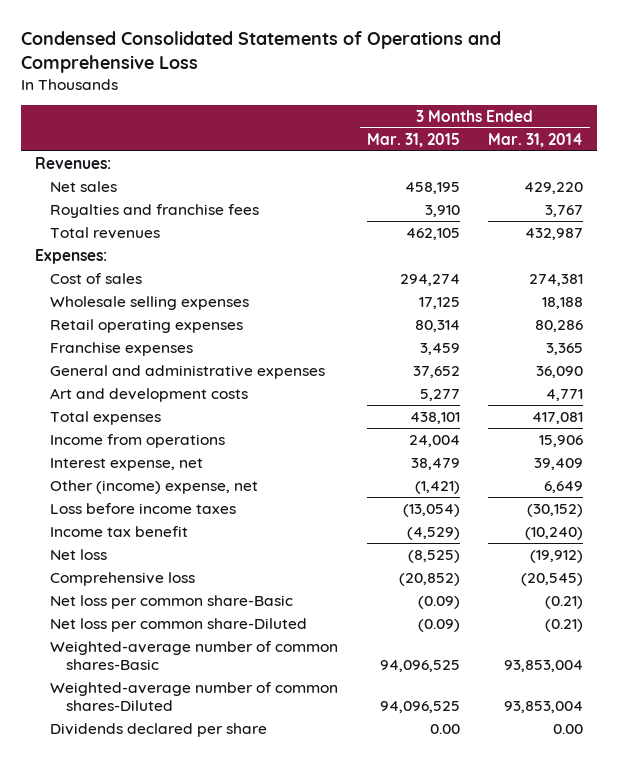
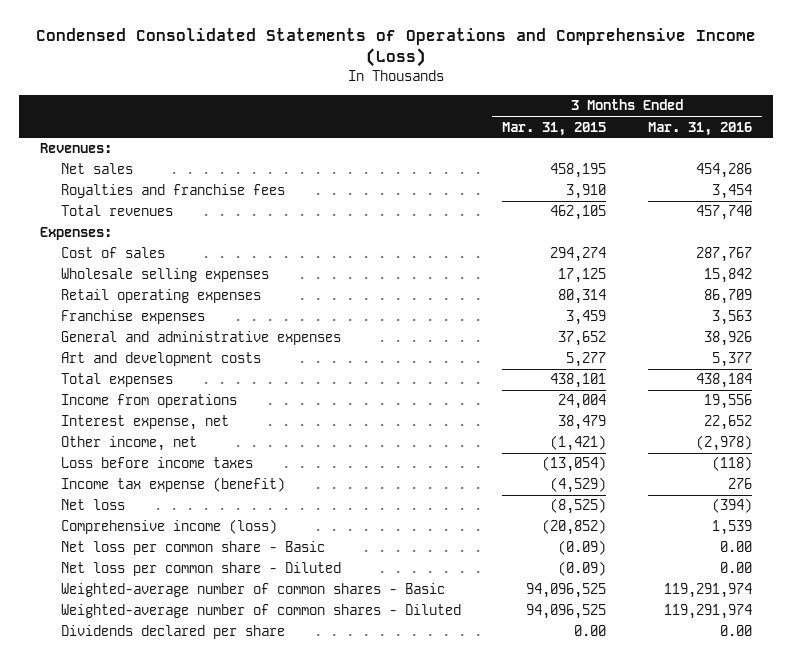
[20,30,501,73] Condensed Consolidated Statements of Operations and Comprehensive Loss -> [35,27,756,68] Condensed Consolidated Statements of Operations and Comprehensive Income (Loss)
[487,132,583,147] Mar. 31, 2014 -> none
none -> [647,121,752,136] Mar. 31, 2016
[50,479,259,494] Other (income) expense, net -> [60,436,197,452] Other income, net
[50,525,189,537] Income tax benefit -> [60,477,285,493] Income tax expense (benefit)
[50,571,196,586] Comprehensive loss -> [60,519,277,535] Comprehensive income (loss)
[50,594,294,609] Net loss per common share-Basic -> [60,541,325,556] Net loss per common share - Basic
[50,617,308,632] Net loss per common share-Diluted -> [60,562,341,577] Net loss per common share - Diluted
[50,640,339,670] Weighted-average number of common shares-Basic -> [60,583,445,598] Weighted-average number of common shares - Basic
[50,681,339,711] Weighted-average number of common shares-Diluted -> [60,604,461,619] Weighted-average number of common shares - Diluted

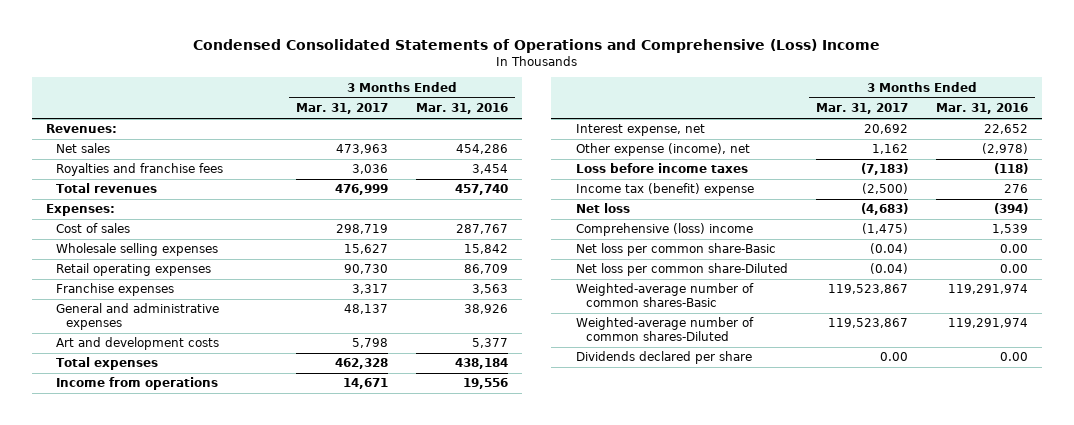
[35,27,756,68] Condensed Consolidated Statements of Operations and Comprehensive Income (Loss) -> [192,39,880,54] Condensed Consolidated Statements of Operations and Comprehensive (Loss) Income
[502,121,607,136] Mar. 31, 2015 -> none
none -> [296,103,389,115] Mar. 31, 2017
[60,436,197,452] Other income, net -> [575,143,750,157] Other expense (income), net
[60,477,285,493] Income tax expense (benefit) -> [575,183,754,197] Income tax (benefit) expense
[60,519,277,535] Comprehensive income (loss) -> [575,223,753,237] Comprehensive (loss) income
[60,541,325,556] Net loss per common share - Basic -> [575,243,776,257] Net loss per common share-Basic
[60,562,341,577] Net loss per common share - Diluted -> [575,263,788,277] Net loss per common share-Diluted
[60,583,445,598] Weighted-average number of common shares - Basic -> [575,283,754,308] Weighted-average number of common shares-Basic
[60,604,461,619] Weighted-average number of common shares - Diluted -> [575,317,754,342] Weighted-average number of common shares-Diluted

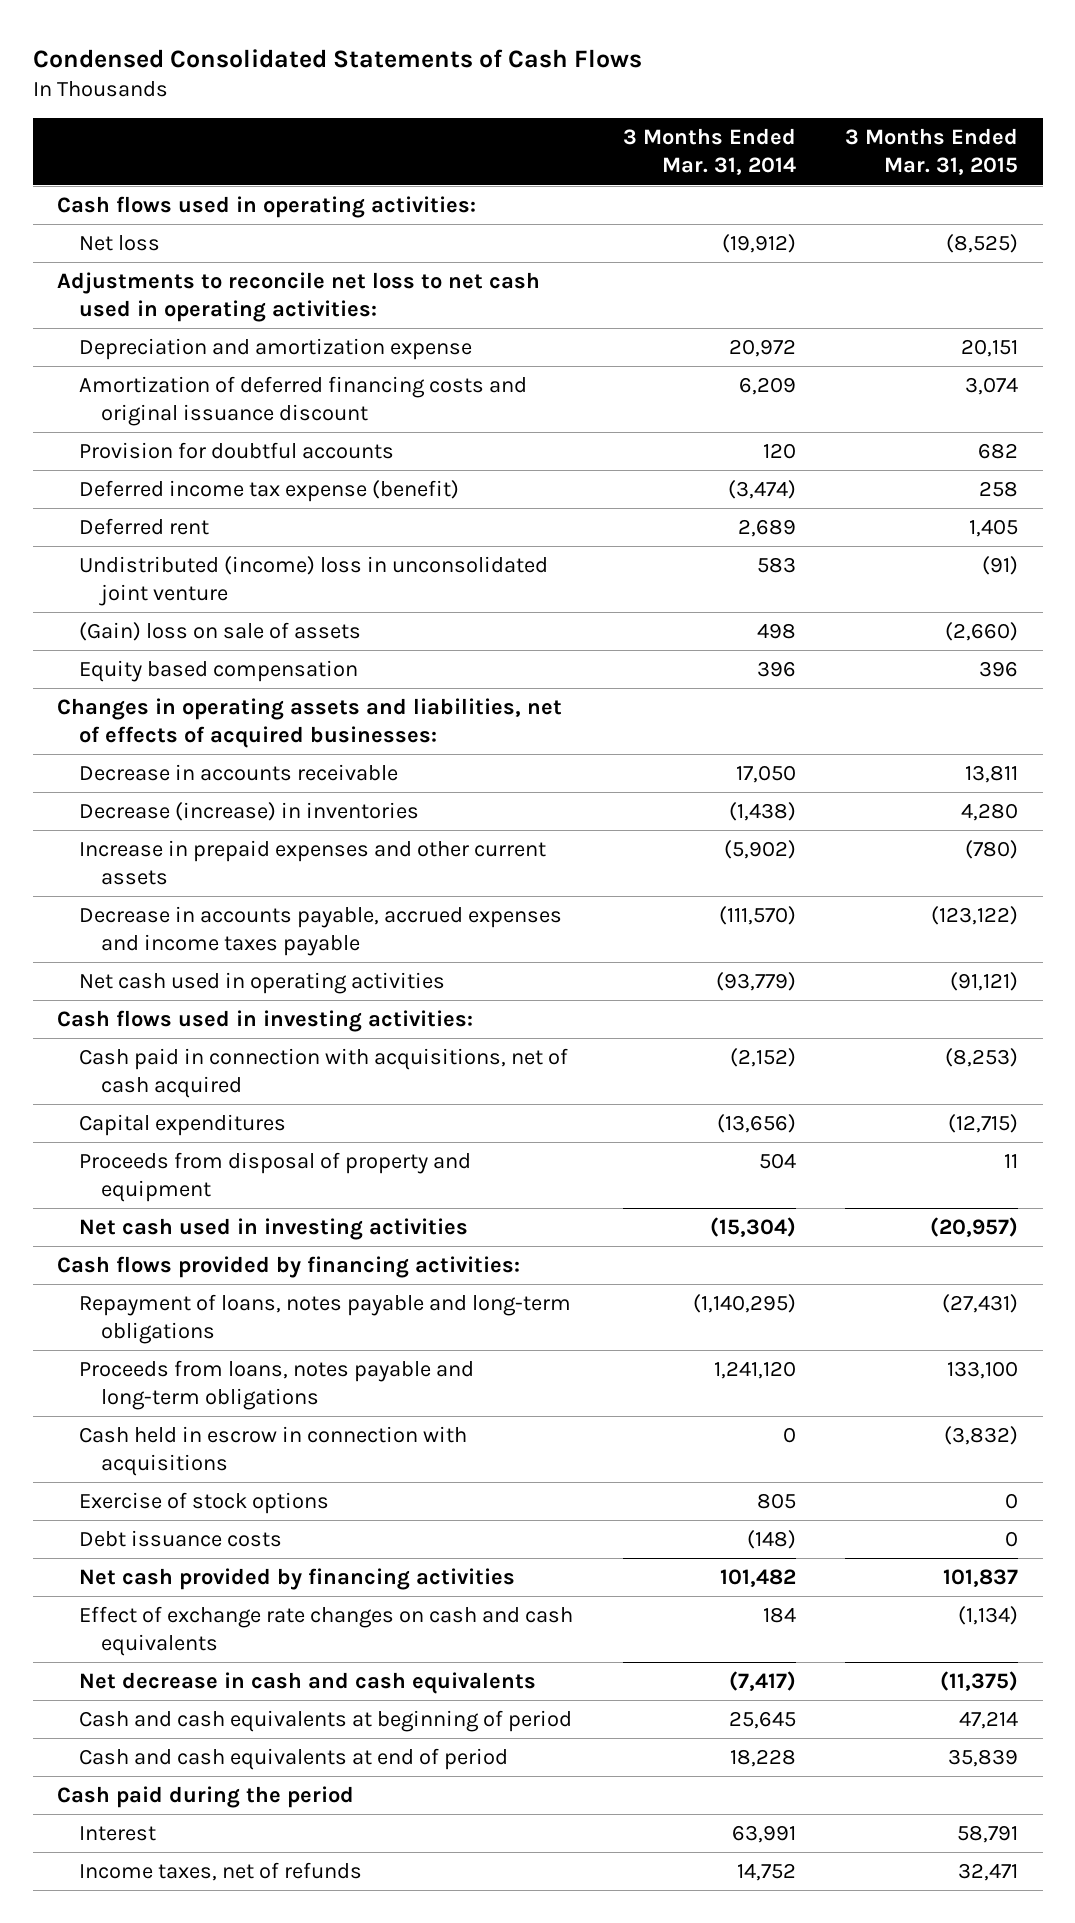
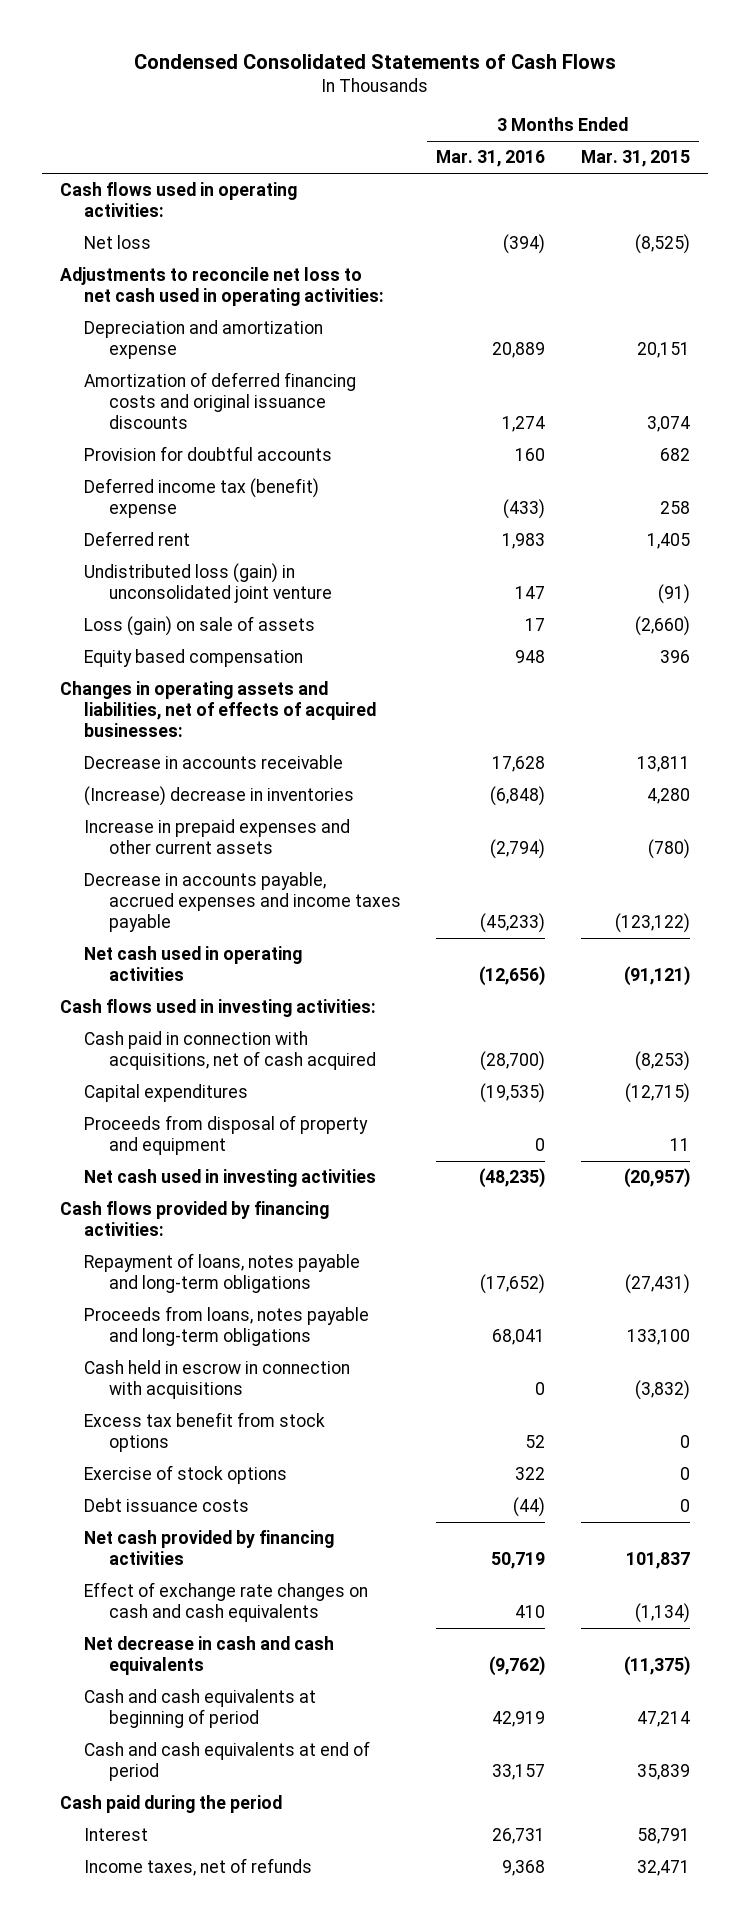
[622,128,796,176] 3 Months Ended Mar. 31, 2014 -> none
none -> [436,150,546,168] Mar. 31, 2016
[79,376,528,426] Amortization of deferred financing costs and original issuance discount -> [84,372,357,430] Amortization of deferred financing costs and original issuance discounts
[79,480,460,503] Deferred income tax expense (benefit) -> [84,478,320,519] Deferred income tax (benefit) expense
[79,556,549,606] Undistributed (income) loss in unconsolidated joint venture -> [84,563,332,604] Undistributed loss (gain) in unconsolidated joint venture
[79,622,362,642] (Gain) loss on sale of assets -> [84,616,316,637] Loss (gain) on sale of assets
[79,802,420,822] Decrease (increase) in inventories -> [84,786,355,807] (Increase) decrease in inventories
none -> [84,1412,326,1453] Excess tax benefit from stock options

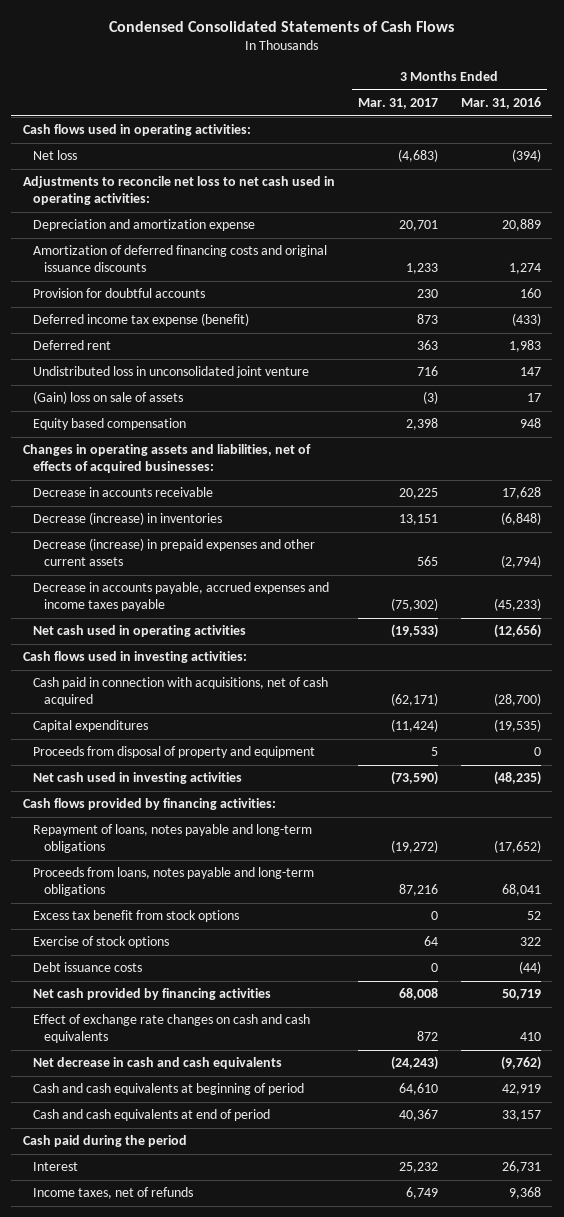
[580,150,690,168] Mar. 31, 2015 -> none
none -> [357,98,438,110] Mar. 31, 2017
[84,478,320,519] Deferred income tax (benefit) expense -> [33,313,250,327] Deferred income tax expense (benefit)
[84,563,332,604] Undistributed loss (gain) in unconsolidated joint venture -> [33,366,310,379] Undistributed loss in unconsolidated joint venture
[84,616,316,637] Loss (gain) on sale of assets -> [33,391,184,405] (Gain) loss on sale of assets
[84,786,355,807] (Increase) decrease in inventories -> [33,512,223,526] Decrease (increase) in inventories
[84,819,351,855] Increase in prepaid expenses and other current assets -> [33,538,316,567] Decrease (increase) in prepaid expenses and other current assets
[84,1360,351,1400] Cash held in escrow in connection with acquisitions -> none

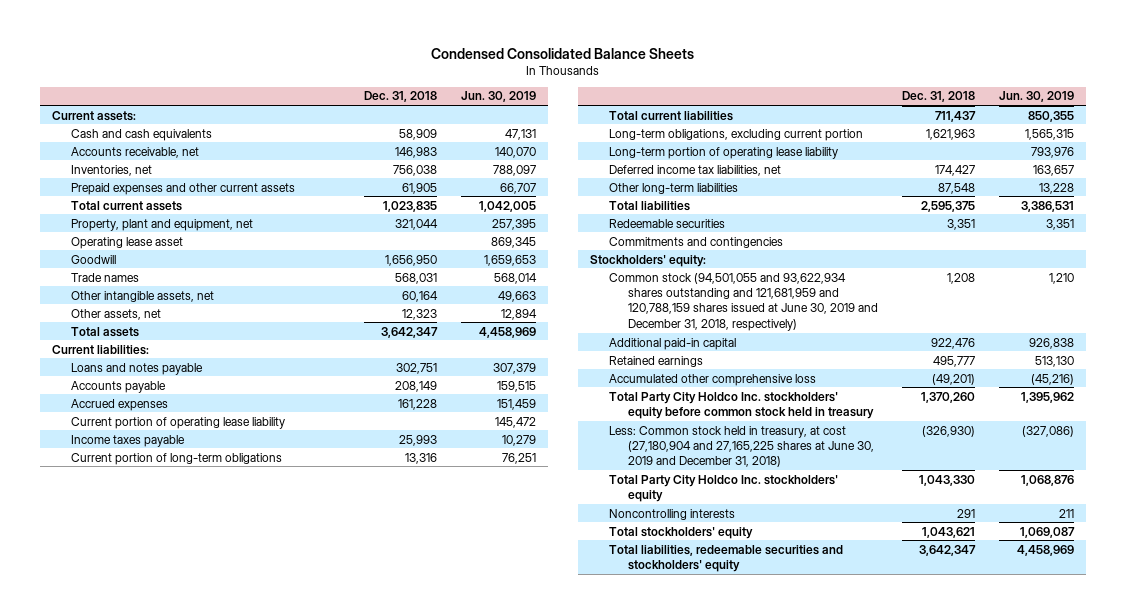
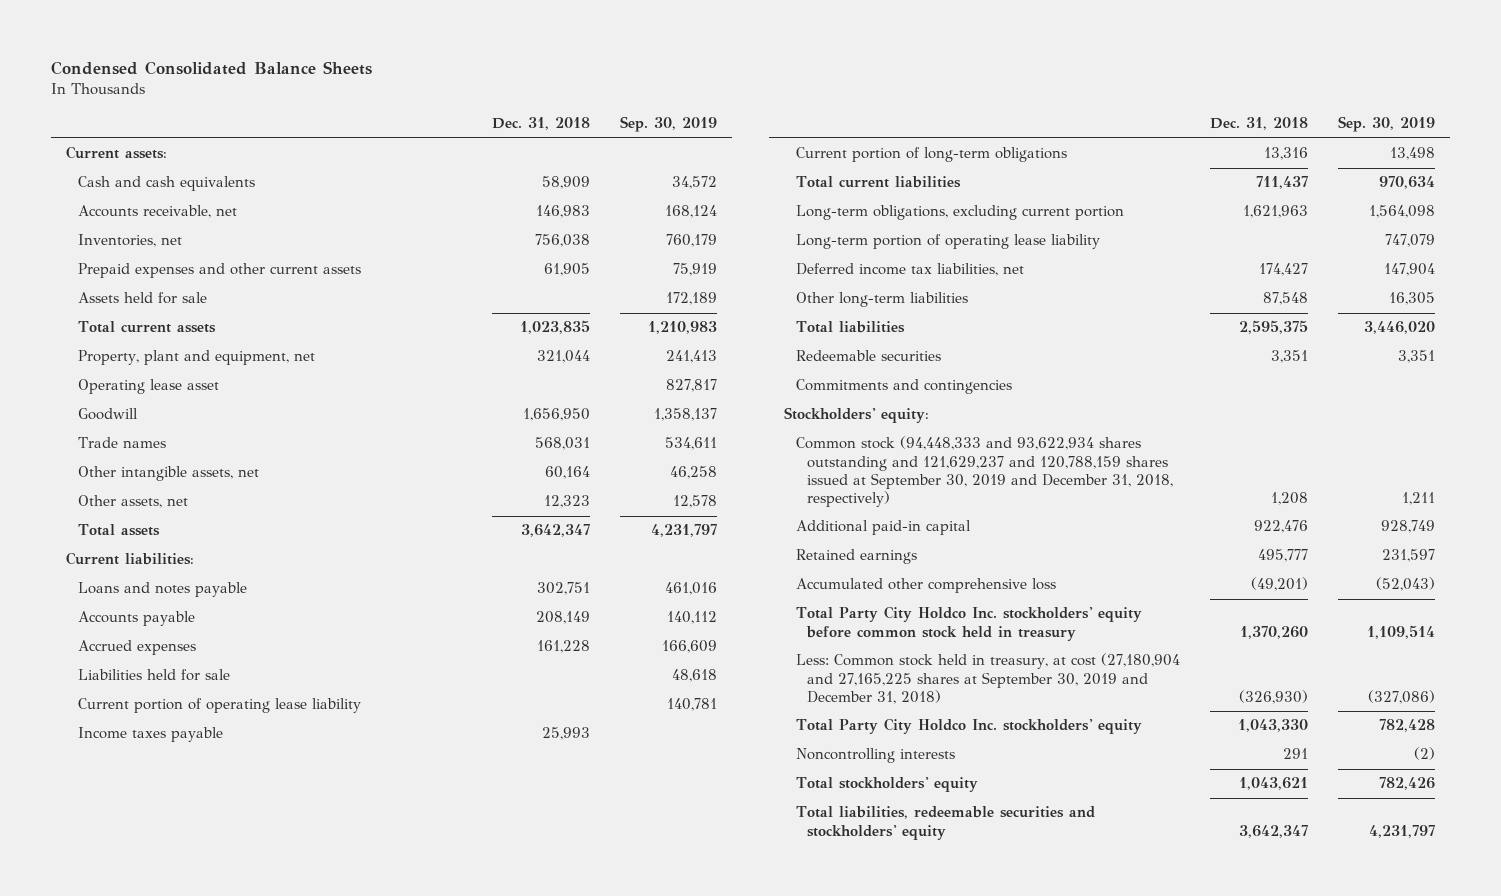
[461,91,537,103] Jun. 30, 2019 -> none
none -> [619,116,717,133] Sep. 30, 2019
none -> [77,292,207,305] Assets held for sale
none -> [77,669,230,682] Liabilities held for sale
[608,272,878,331] Common stock (94,501,055 and 93,622,934 shares outstanding and 121,681,959 and 120,788,159 shares issued at June 30, 2019 and December 31, 2018, respectively) -> [795,436,1174,507] Common stock (94,448,333 and 93,622,934 shares outstanding and 121,629,237 and 120,788,159 shares issued at September 30, 2019 and December 31, 2018, respectively)
[608,425,874,468] Less: Common stock held in treasury, at cost (27,180,904 and 27,165,225 shares at June 30, 2019 and December 31, 2018) -> [795,653,1180,704] Less: Common stock held in treasury, at cost (27,180,904 and 27,165,225 shares at September 30, 2019 and December 31, 2018)

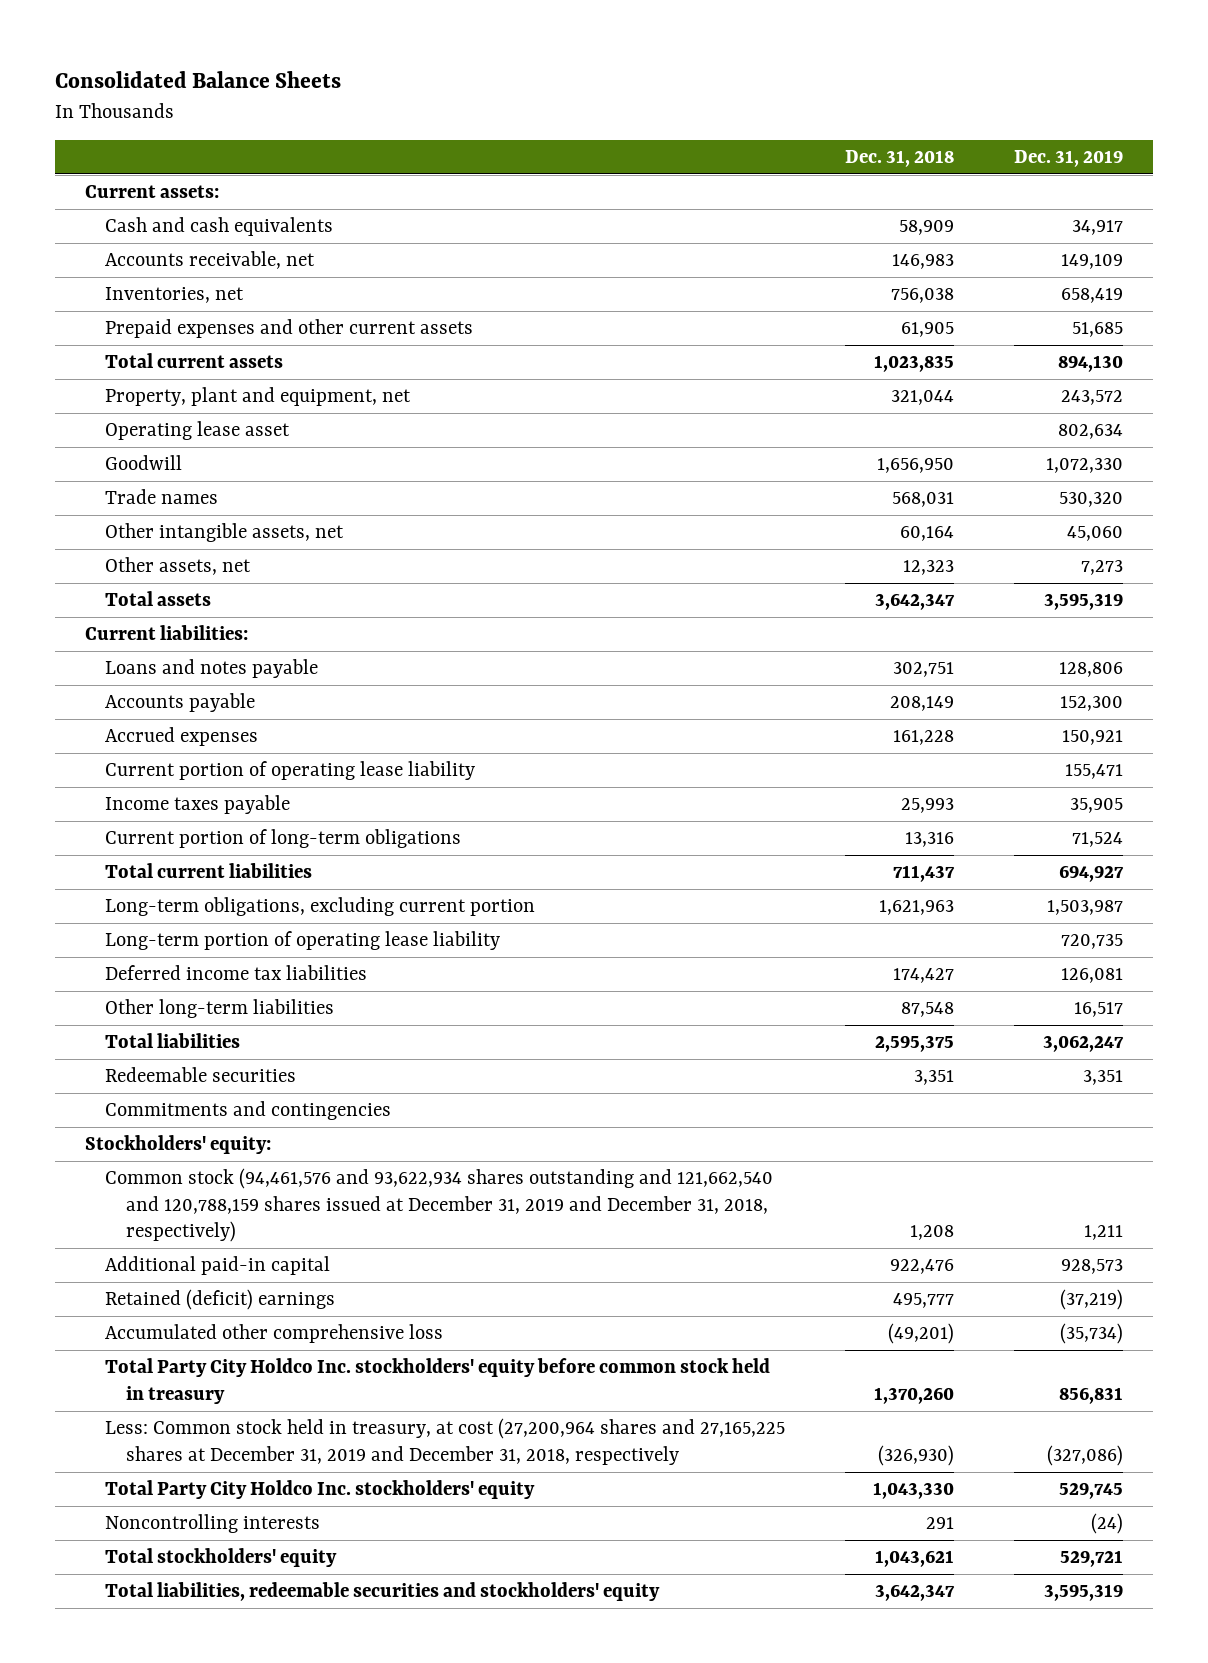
[51,61,373,76] Condensed Consolidated Balance Sheets -> [54,71,341,89] Consolidated Balance Sheets
[619,116,717,133] Sep. 30, 2019 -> none
none -> [1013,149,1123,167] Dec. 31, 2019
[77,292,207,305] Assets held for sale -> none
[77,669,230,682] Liabilities held for sale -> none
[795,263,1024,277] Deferred income tax liabilities, net -> [105,965,368,981] Deferred income tax liabilities
[795,436,1174,507] Common stock (94,448,333 and 93,622,934 shares outstanding and 121,629,237 and 120,788,159 shares issued at September 30, 2019 and December 31, 2018, respectively) -> [105,1168,774,1243] Common stock (94,461,576 and 93,622,934 shares outstanding and 121,662,540 and 120,788,159 shares issued at December 31, 2019 and December 31, 2018, respectively)
[795,549,917,565] Retained earnings -> [105,1289,336,1311] Retained (deficit) earnings
[795,653,1180,704] Less: Common stock held in treasury, at cost (27,180,904 and 27,165,225 shares at September 30, 2019 and December 31, 2018) -> [105,1418,786,1465] Less: Common stock held in treasury, at cost (27,200,964 shares and 27,165,225 shares at December 31, 2019 and December 31, 2018, respectively

